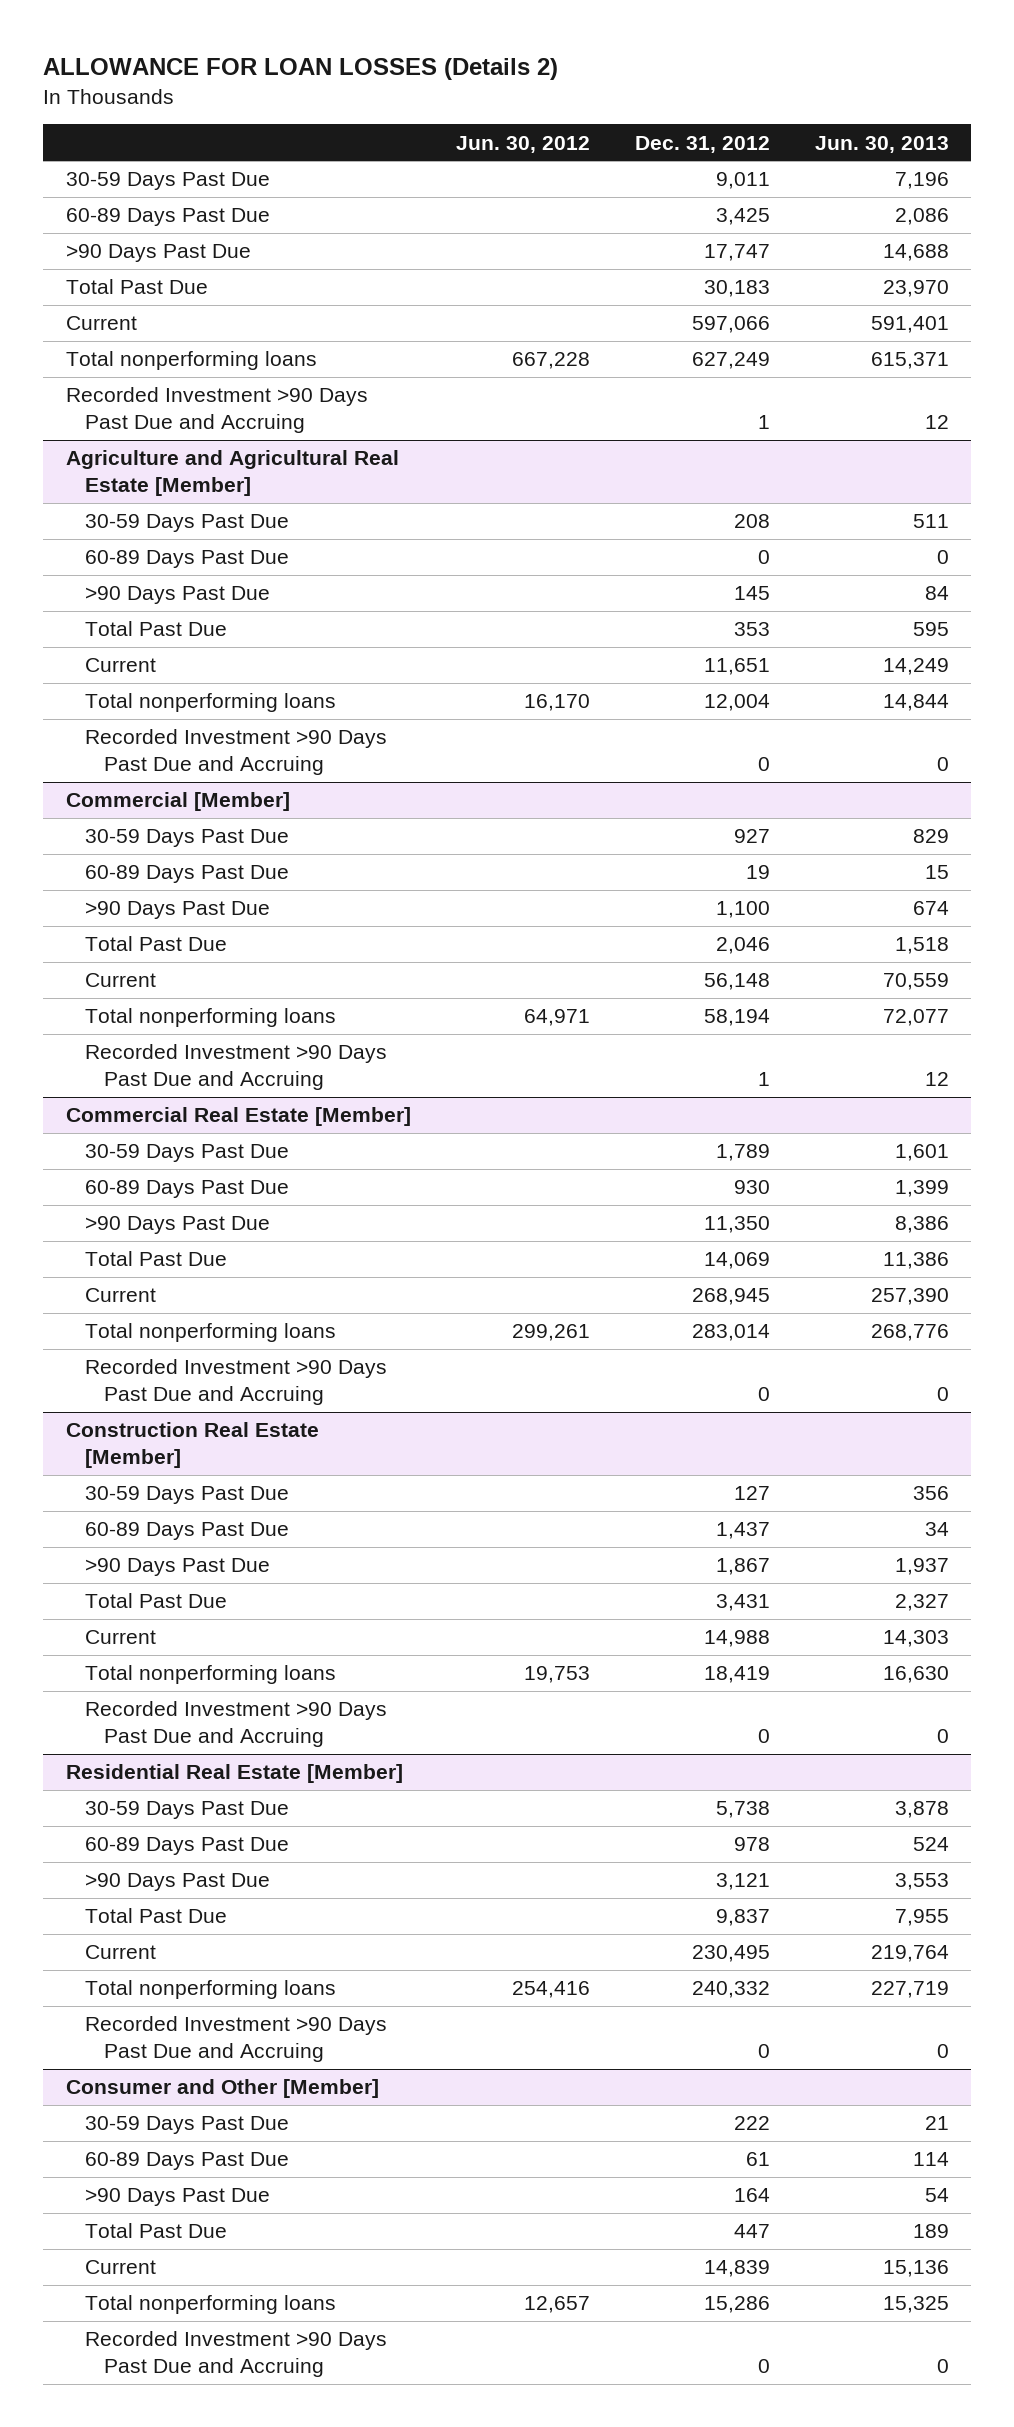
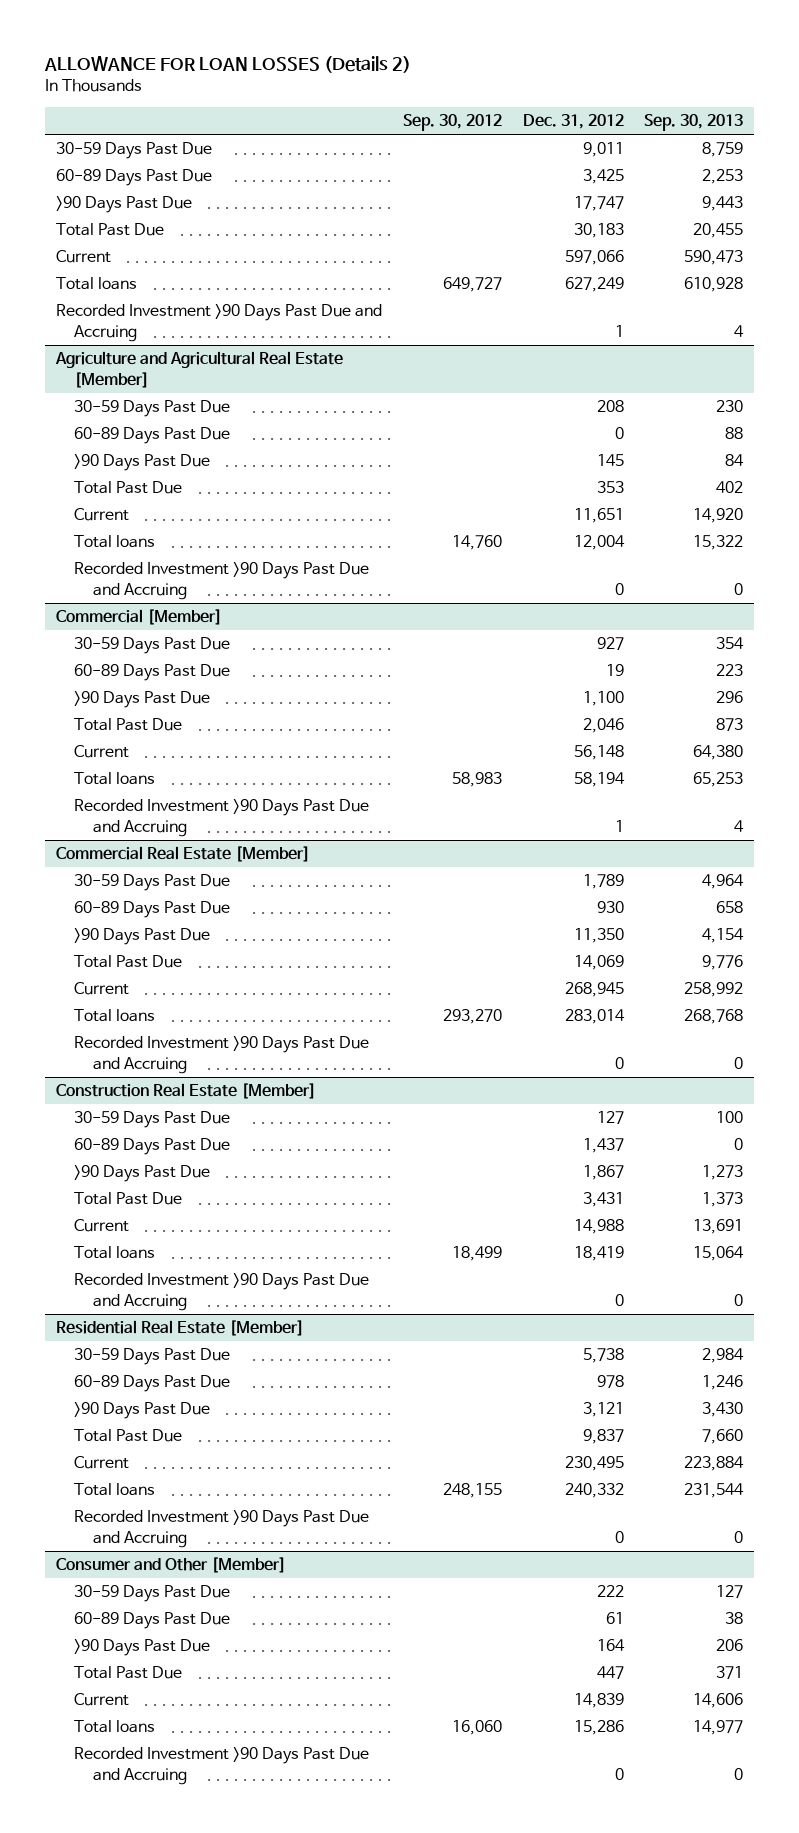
[455,135,590,153] Jun. 30, 2012 -> none
[814,135,949,153] Jun. 30, 2013 -> none
none -> [402,114,502,132] Sep. 30, 2012
none -> [644,114,744,132] Sep. 30, 2013
[65,351,317,371] Total nonperforming loans -> [55,277,137,291] Total loans
[84,693,336,713] Total nonperforming loans -> [74,535,156,549] Total loans
[84,1008,336,1028] Total nonperforming loans -> [74,772,156,786] Total loans
[84,1323,336,1343] Total nonperforming loans -> [74,1009,156,1023] Total loans
[84,1665,336,1685] Total nonperforming loans -> [74,1246,156,1260] Total loans
[84,1980,336,2000] Total nonperforming loans -> [74,1483,156,1497] Total loans
[84,2295,336,2315] Total nonperforming loans -> [74,1720,156,1734] Total loans

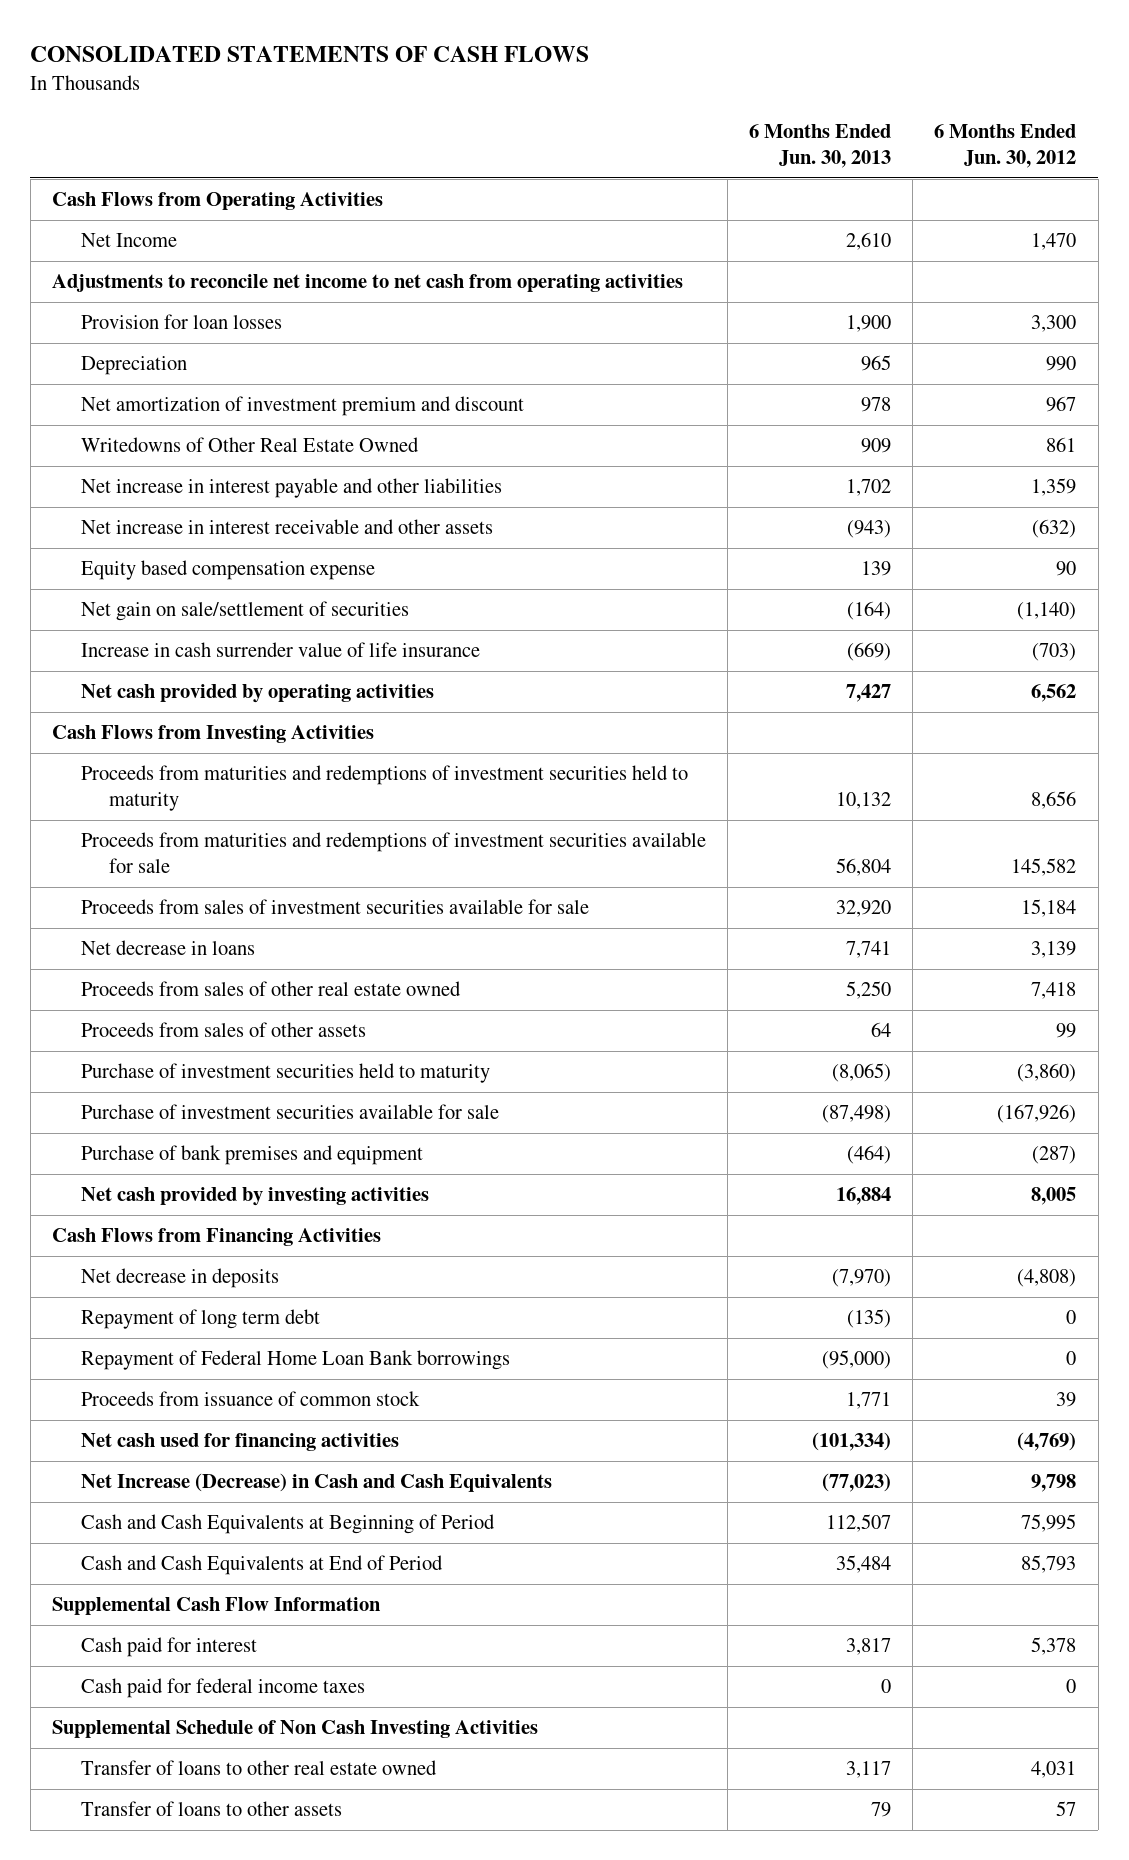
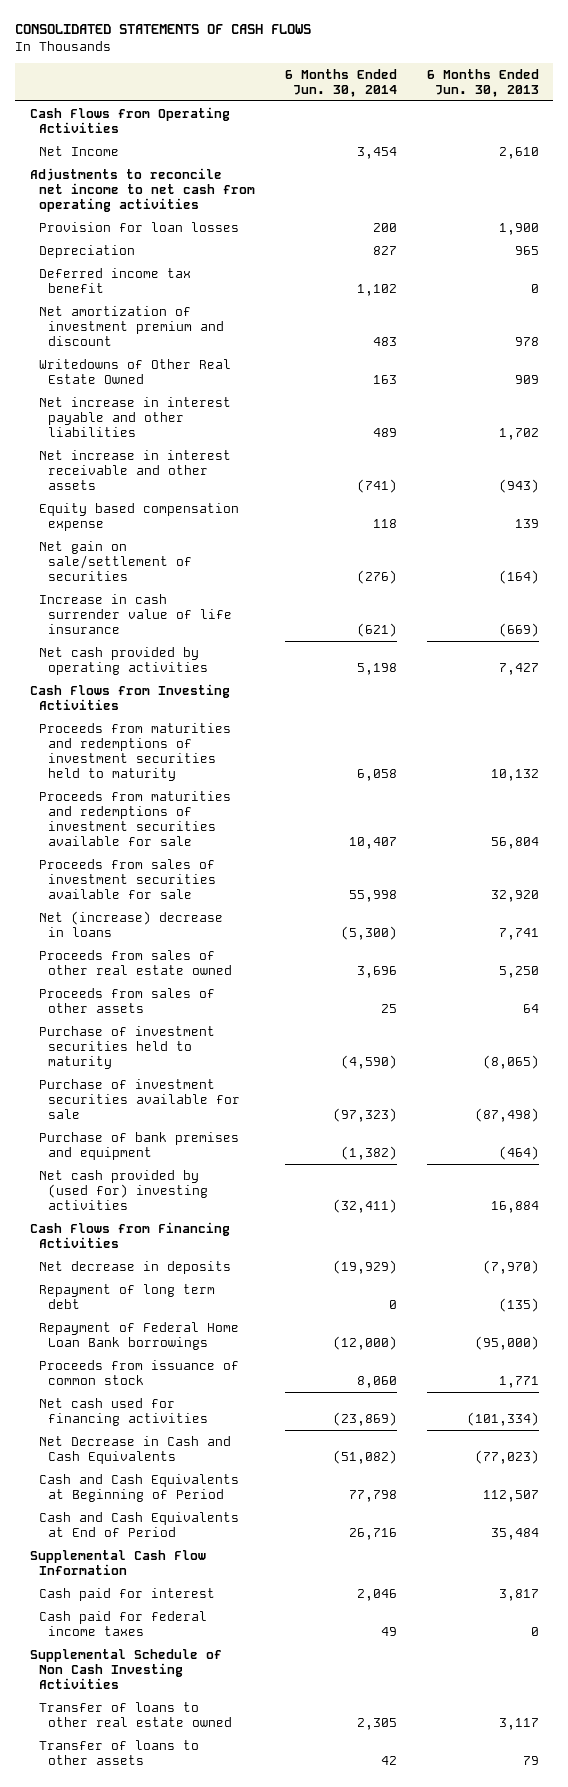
[934,123,1077,168] 6 Months Ended Jun. 30, 2012 -> none
none -> [284,68,397,97] 6 Months Ended Jun. 30, 2014
none -> [38,267,191,293] Deferred income tax benefit
[80,940,255,956] Net decrease in loans -> [38,910,223,937] Net (increase) decrease in loans
[80,1187,429,1207] Net cash provided by investing activities -> [38,1169,208,1210] Net cash provided by (used for) investing activities
[80,1473,552,1493] Net Increase (Decrease) in Cash and Cash Equivalents -> [38,1435,231,1464] Net Decrease in Cash and Cash Equivalents

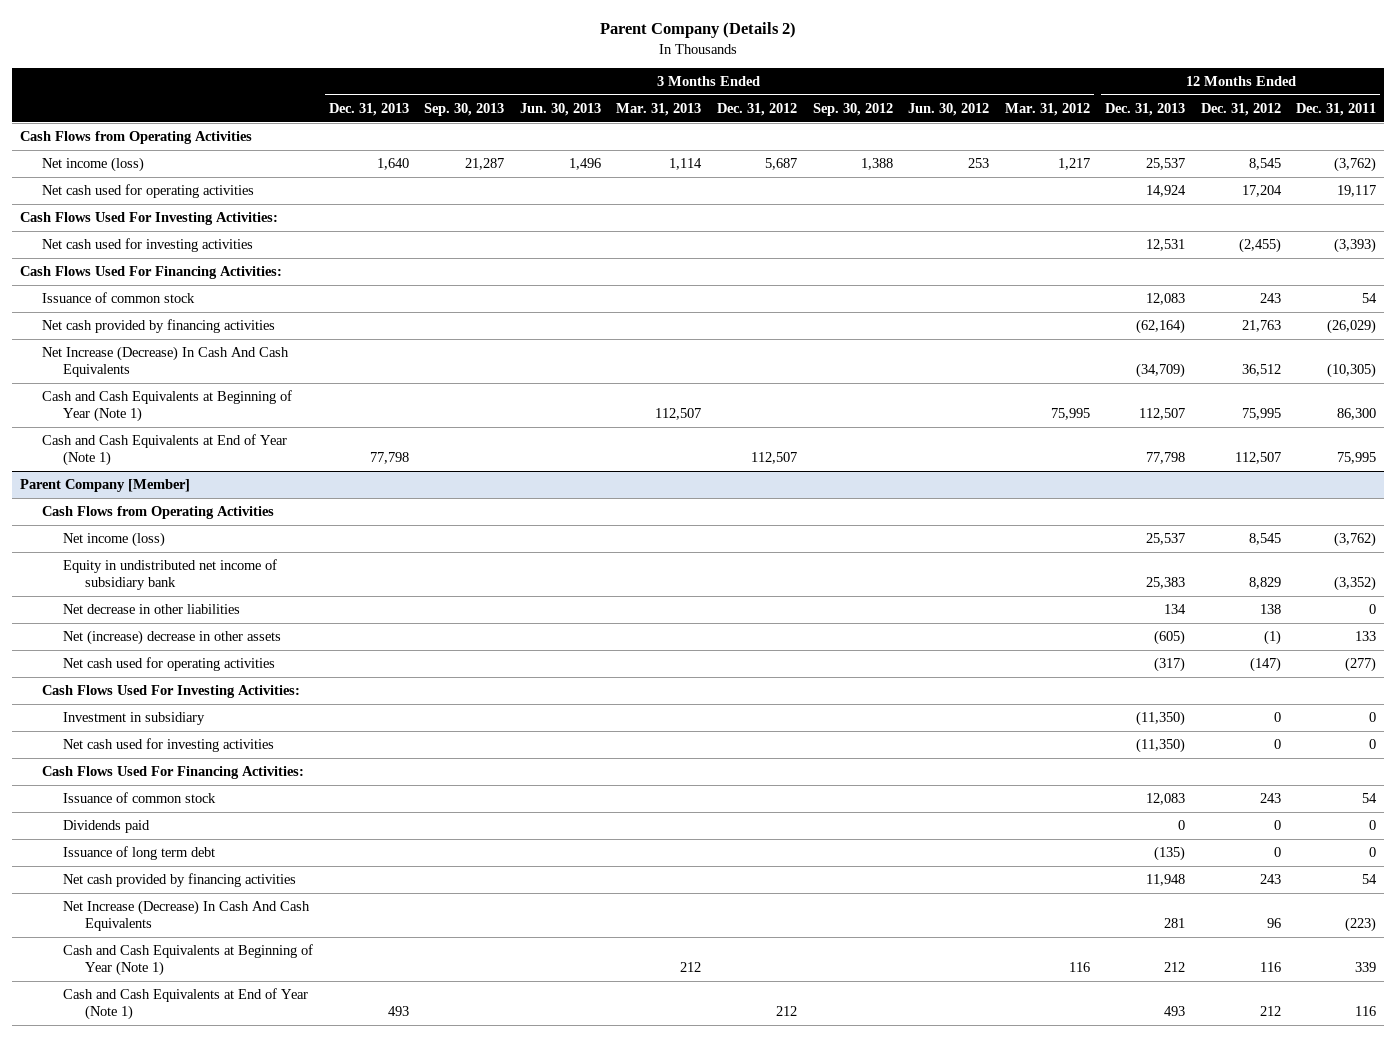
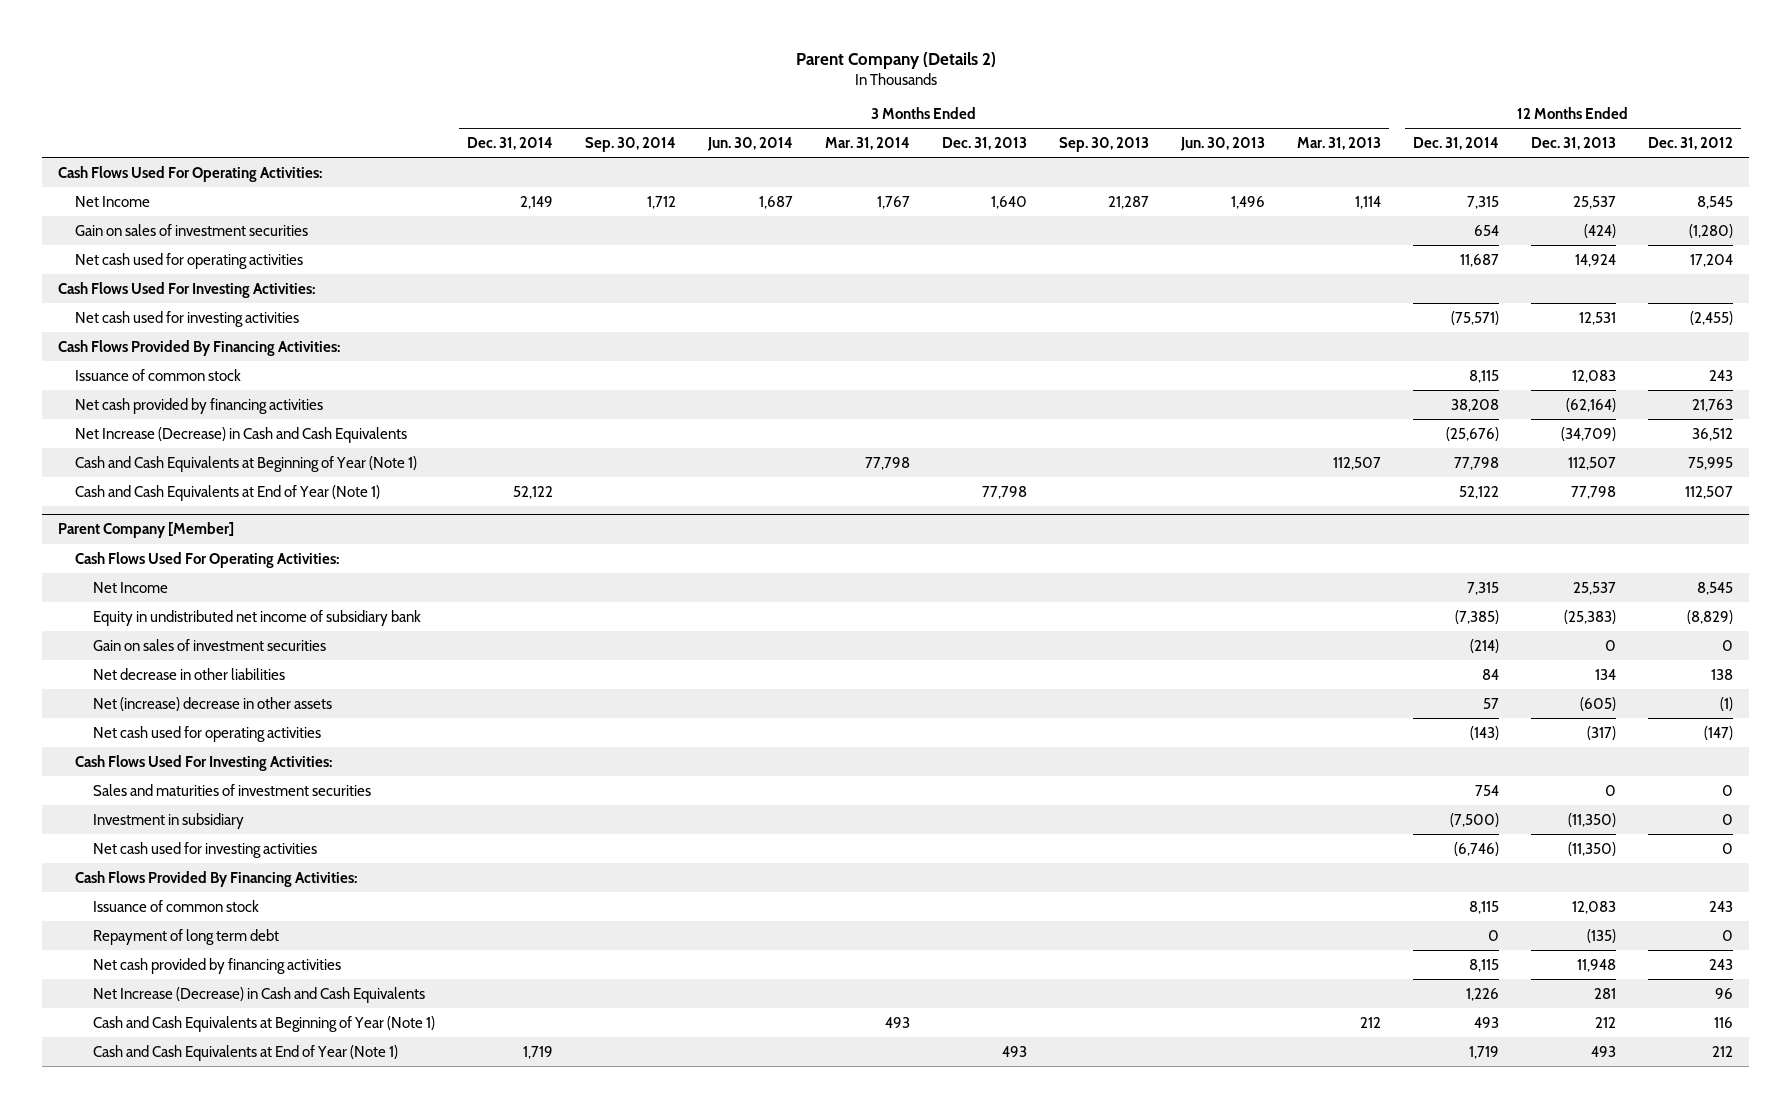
[717,102,798,116] Dec. 31, 2012 -> none
[812,102,893,116] Sep. 30, 2012 -> none
[908,102,990,116] Jun. 30, 2012 -> none
[1004,102,1090,116] Mar. 31, 2012 -> none
[1296,102,1377,116] Dec. 31, 2011 -> none
none -> [466,137,553,151] Dec. 31, 2014
none -> [584,137,676,153] Sep. 30, 2014
none -> [706,137,793,152] Jun. 30, 2014
none -> [824,137,910,151] Mar. 31, 2014
none -> [1413,137,1500,151] Dec. 31, 2014
[19,131,252,145] Cash Flows from Operating Activities -> [57,165,322,182] Cash Flows Used For Operating Activities:
[41,157,144,173] Net income (loss) -> [75,195,151,207] Net Income
none -> [75,223,309,236] Gain on sales of investment securities
[19,266,282,280] Cash Flows Used For Financing Activities: -> [57,339,340,356] Cash Flows Provided By Financing Activities:
[41,346,289,377] Net Increase (Decrease) In Cash And Cash Equivalents -> [75,426,408,443] Net Increase (Decrease) in Cash and Cash Equivalents
[41,506,274,520] Cash Flows from Operating Activities -> [75,551,340,568] Cash Flows Used For Operating Activities:
[63,532,166,548] Net income (loss) -> [92,581,168,593] Net Income
[1146,576,1186,589] 25,383 -> [1564,609,1617,624] (25,383)
[1248,576,1281,589] 8,829 -> [1687,609,1734,624] (8,829)
none -> [92,638,326,651] Gain on sales of investment securities
none -> [92,783,371,796] Sales and maturities of investment securities
[41,766,304,780] Cash Flows Used For Financing Activities: -> [75,870,358,887] Cash Flows Provided By Financing Activities:
[63,820,151,834] Dividends paid -> none
[63,846,216,861] Issuance of long term debt -> [92,928,279,945] Repayment of long term debt
[63,900,311,931] Net Increase (Decrease) In Cash And Cash Equivalents -> [92,986,425,1003] Net Increase (Decrease) in Cash and Cash Equivalents

